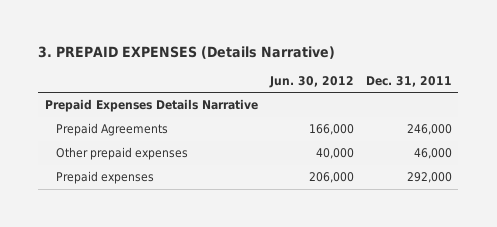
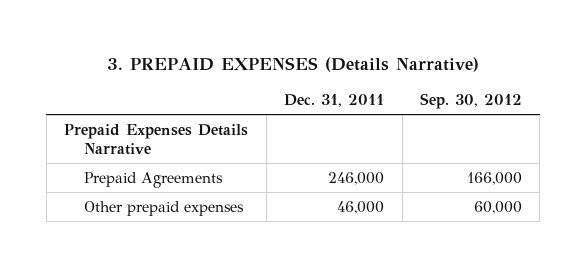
[268,75,354,88] Jun. 30, 2012 -> none
none -> [420,93,523,110] Sep. 30, 2012
[55,171,154,185] Prepaid expenses -> none

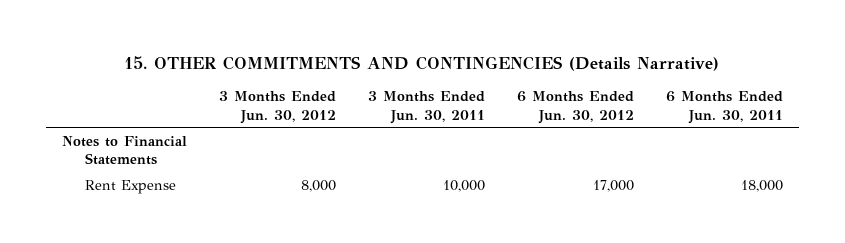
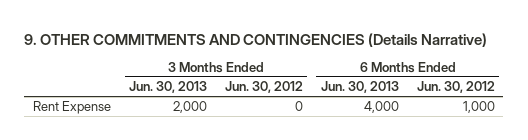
[124,55,720,71] 15. OTHER COMMITMENTS AND CONTINGENCIES (Details Narrative) -> [24,32,488,47] 9. OTHER COMMITMENTS AND CONTINGENCIES (Details Narrative)
[367,91,485,124] 3 Months Ended Jun. 30, 2011 -> none
[665,91,783,124] 6 Months Ended Jun. 30, 2011 -> none
none -> [129,81,208,94] Jun. 30, 2013
none -> [320,81,399,94] Jun. 30, 2013
[62,135,188,166] Notes to Financial Statements -> none
[300,179,336,192] 8,000 -> [294,101,303,112] 0
[592,179,634,192] 17,000 -> [462,101,495,114] 1,000

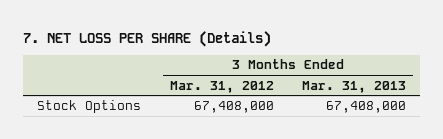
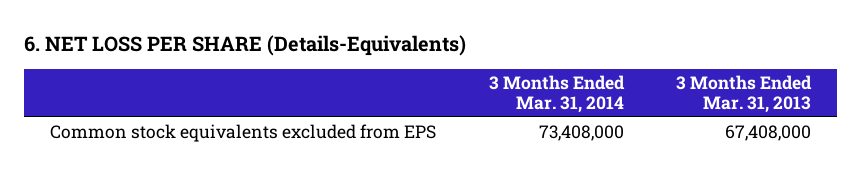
[23,30,272,47] 7. NET LOSS PER SHARE (Details) -> [23,35,466,57] 6. NET LOSS PER SHARE (Details-Equivalents)
[169,80,274,93] Mar. 31, 2012 -> none
none -> [488,74,625,114] 3 Months Ended Mar. 31, 2014
[37,100,142,114] Stock Options -> [50,124,437,143] Common stock equivalents excluded from EPS

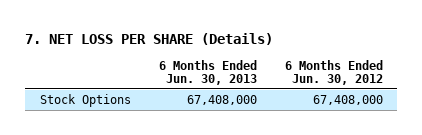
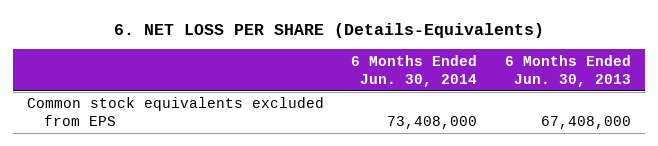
[25,32,274,45] 7. NET LOSS PER SHARE (Details) -> [113,23,544,39] 6. NET LOSS PER SHARE (Details-Equivalents)
[284,59,383,86] 6 Months Ended Jun. 30, 2012 -> none
none -> [351,54,478,87] 6 Months Ended Jun. 30, 2014
[39,94,131,108] Stock Options -> [26,97,324,127] Common stock equivalents excluded from EPS

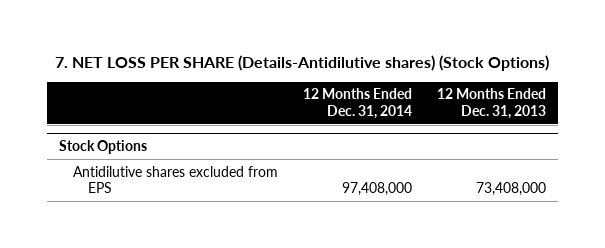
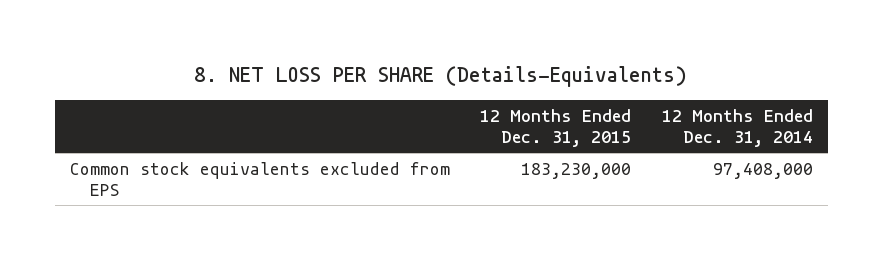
[55,54,550,71] 7. NET LOSS PER SHARE (Details-Antidilutive shares) (Stock Options) -> [194,66,688,88] 8. NET LOSS PER SHARE (Details-Equivalents)
[436,88,546,119] 12 Months Ended Dec. 31, 2013 -> none
none -> [480,108,632,148] 12 Months Ended Dec. 31, 2015
[58,140,147,155] Stock Options -> none
[73,165,279,194] Antidilutive shares excluded from EPS -> [69,161,450,196] Common stock equivalents excluded from EPS

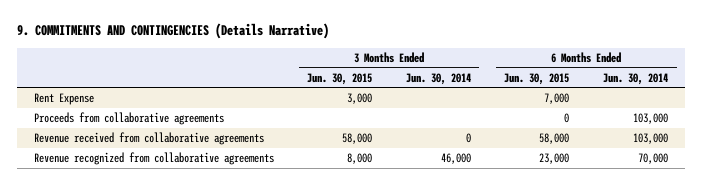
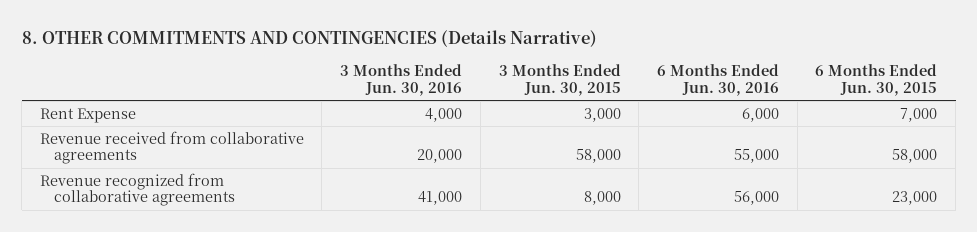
[16,23,329,40] 9. COMMITMENTS AND CONTINGENCIES (Details Narrative) -> [21,29,597,47] 8. OTHER COMMITMENTS AND CONTINGENCIES (Details Narrative)
[405,72,471,85] Jun. 30, 2014 -> none
[603,72,669,85] Jun. 30, 2014 -> none
none -> [340,64,463,96] 3 Months Ended Jun. 30, 2016
none -> [656,64,779,96] 6 Months Ended Jun. 30, 2016
[33,112,224,126] Proceeds from collaborative agreements -> none

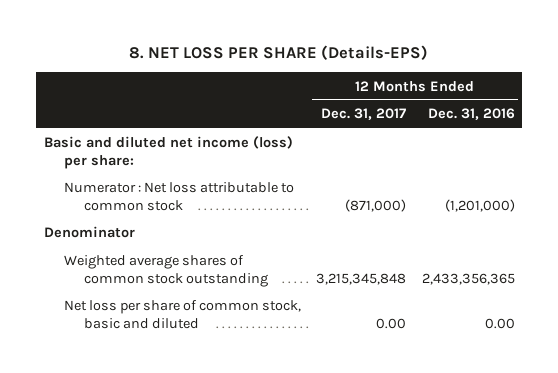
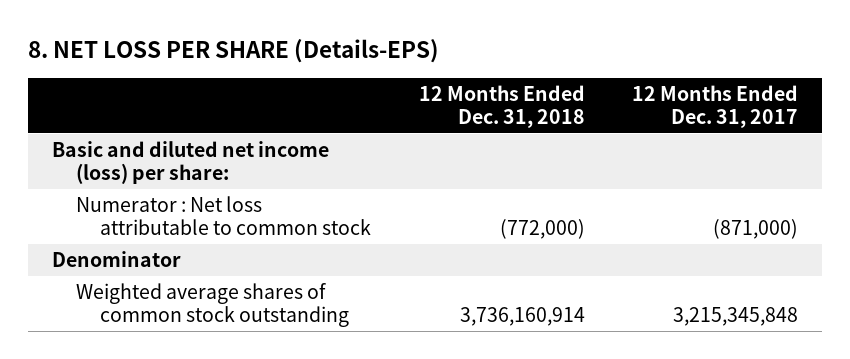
[427,108,515,121] Dec. 31, 2016 -> none
none -> [418,85,585,128] 12 Months Ended Dec. 31, 2018
[63,300,301,329] Net loss per share of common stock, basic and diluted -> none

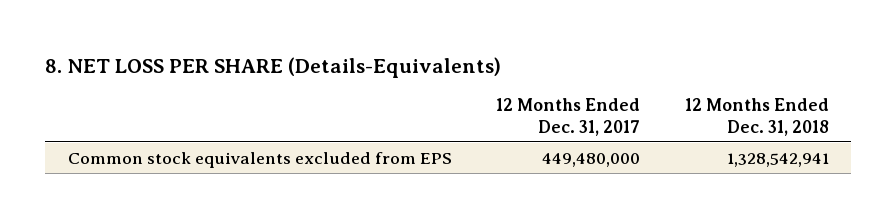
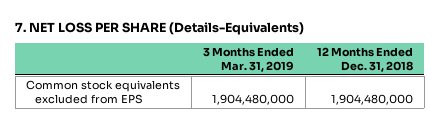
[45,56,502,78] 8. NET LOSS PER SHARE (Details-Equivalents) -> [15,22,305,36] 7. NET LOSS PER SHARE (Details-Equivalents)
[496,98,641,137] 12 Months Ended Dec. 31, 2017 -> none
none -> [203,47,295,72] 3 Months Ended Mar. 31, 2019
[726,153,829,168] 1,328,542,941 -> [330,93,413,105] 1,904,480,000

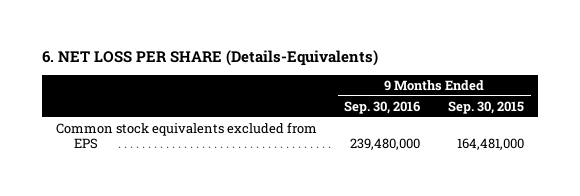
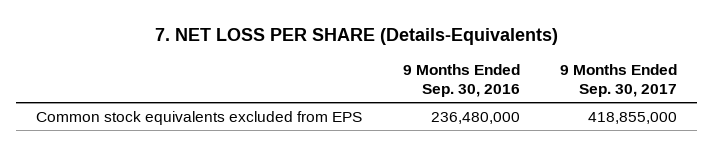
[42,50,379,67] 6. NET LOSS PER SHARE (Details-Equivalents) -> [154,27,558,45] 7. NET LOSS PER SHARE (Details-Equivalents)
[448,100,525,114] Sep. 30, 2015 -> none
none -> [559,64,677,98] 9 Months Ended Sep. 30, 2017
[350,138,421,151] 239,480,000 -> [430,112,520,125] 236,480,000

